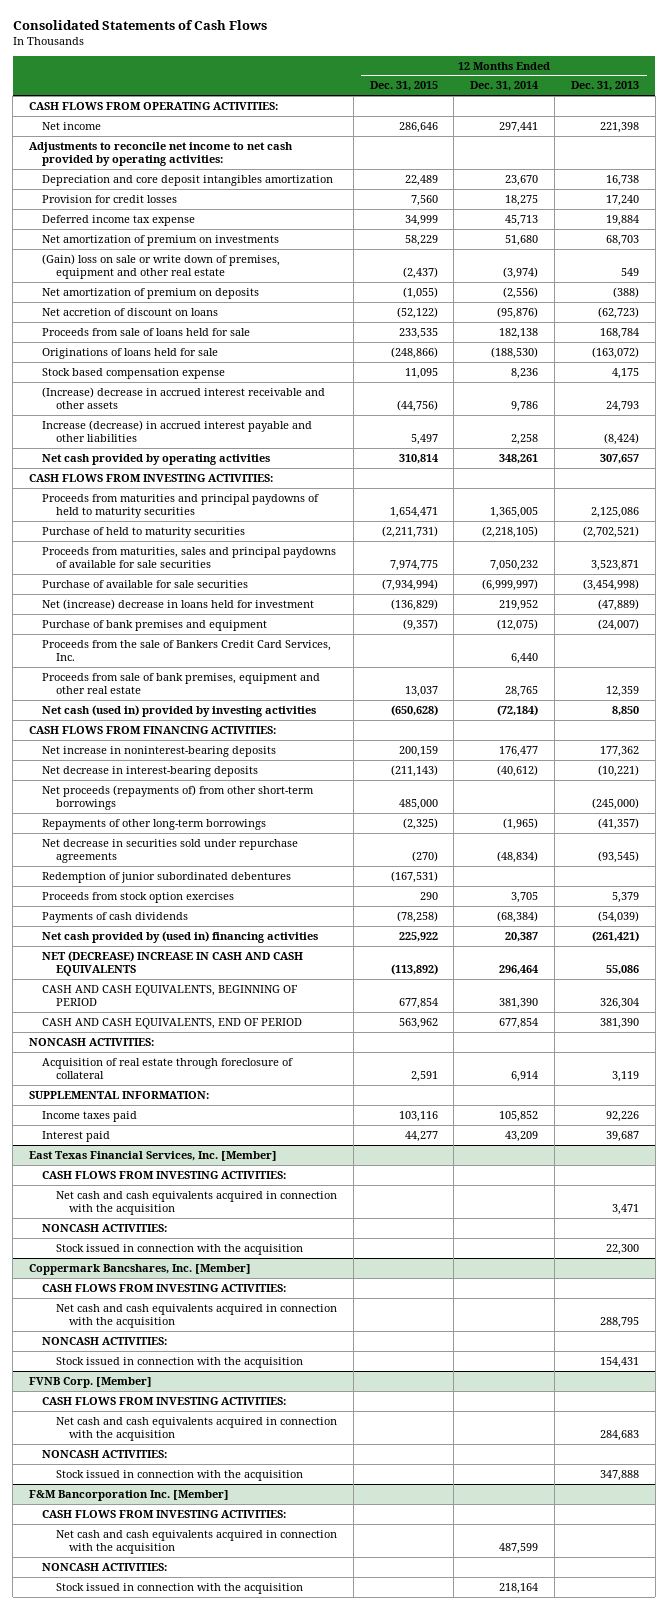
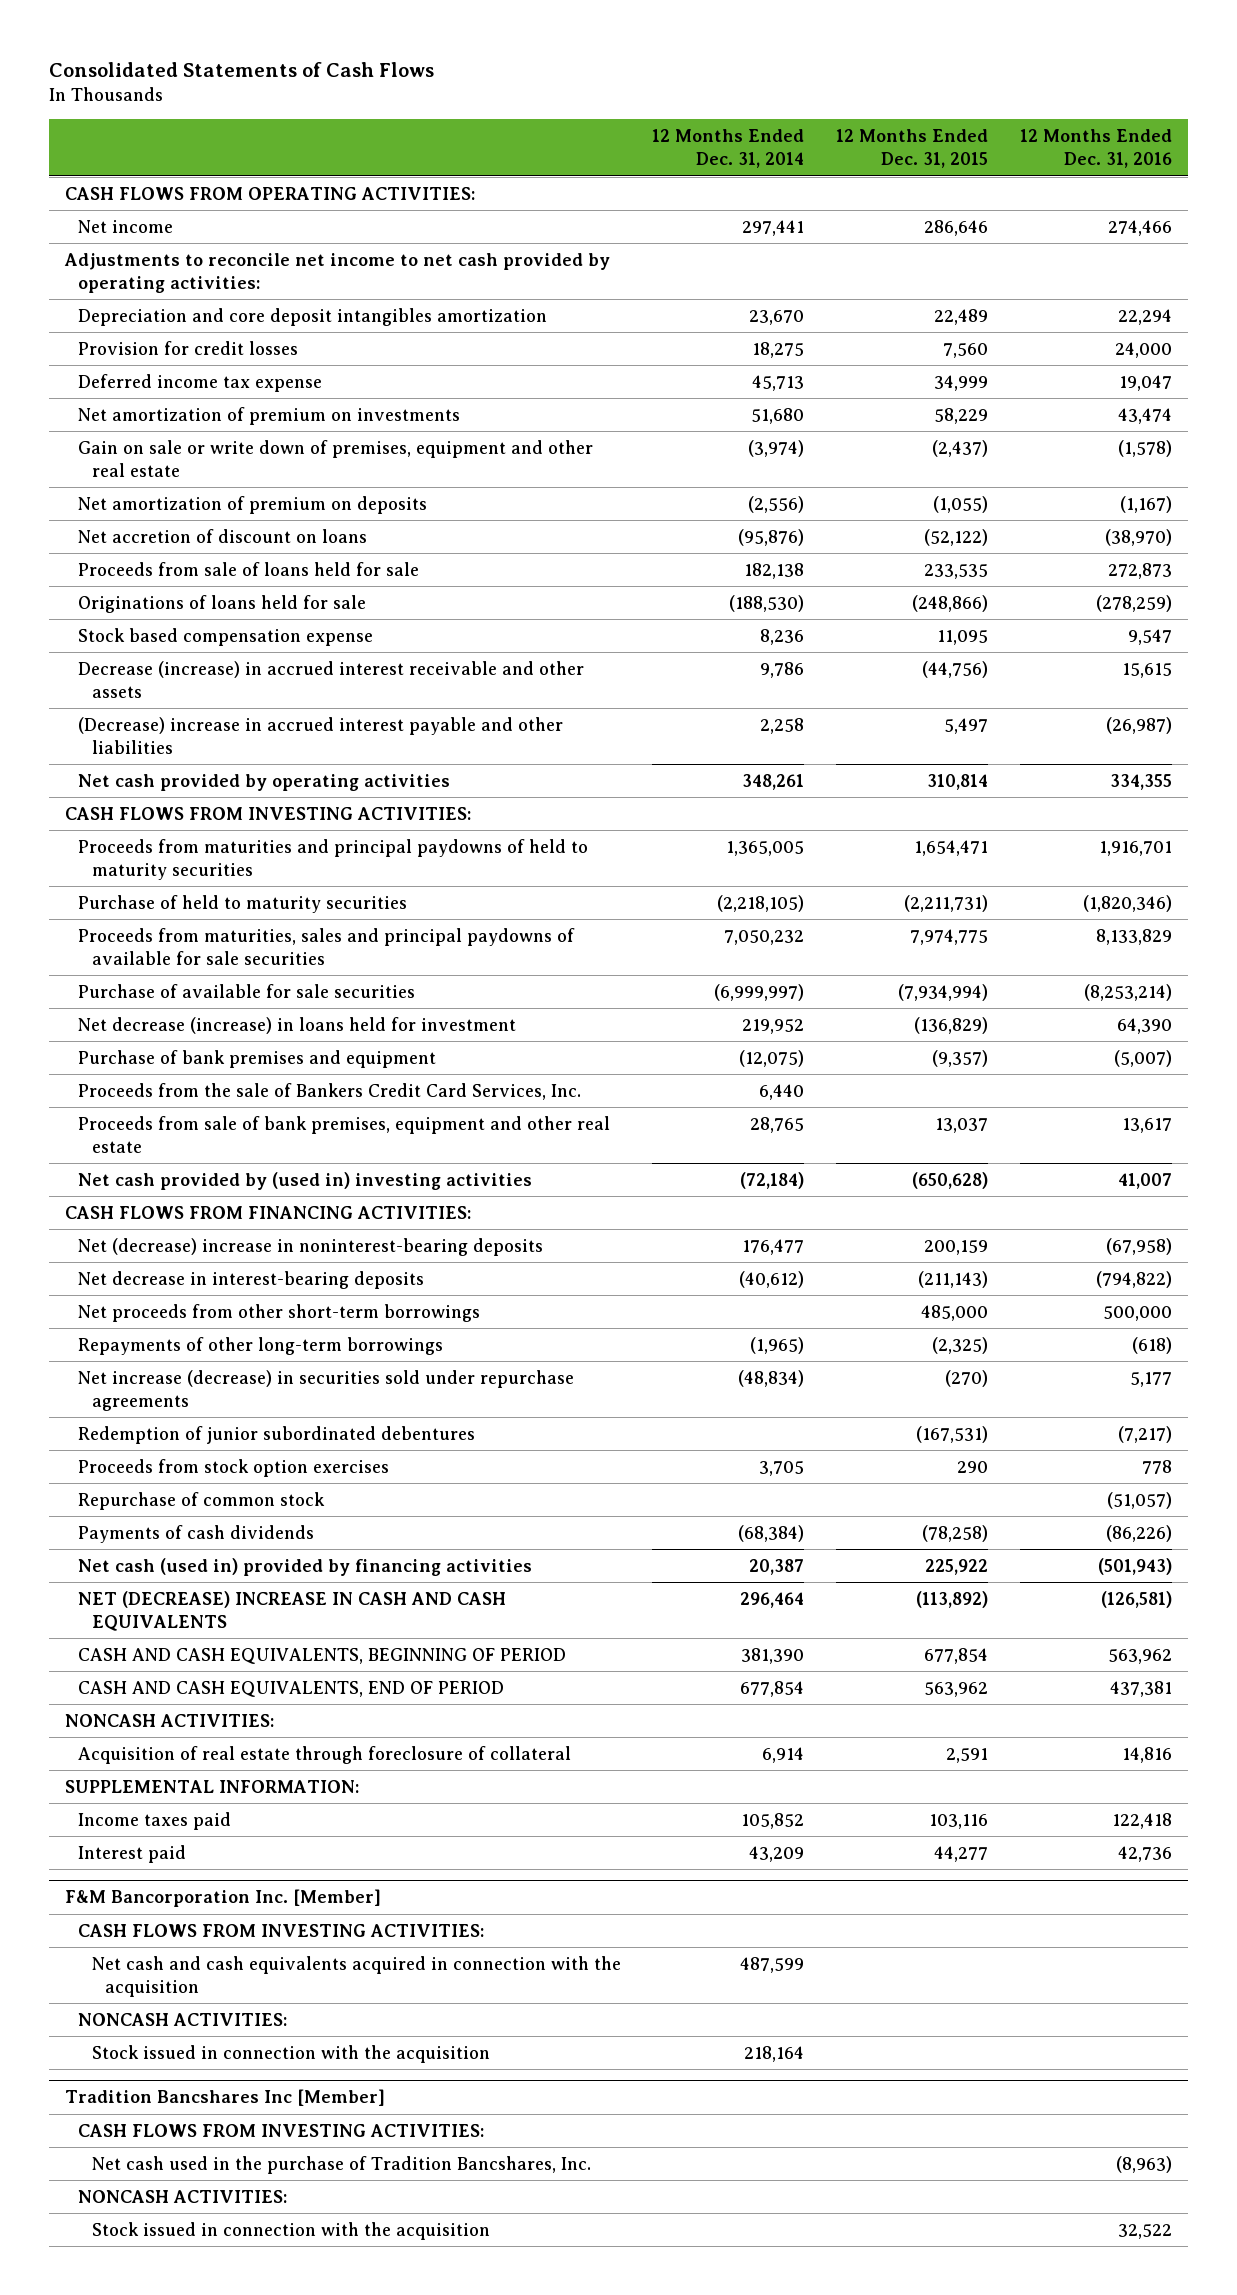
[571,81,640,92] Dec. 31, 2013 -> none
none -> [1019,129,1172,169] 12 Months Ended Dec. 31, 2016
[42,253,281,279] (Gain) loss on sale or write down of premises, equipment and other real estate -> [78,439,594,478] Gain on sale or write down of premises, equipment and other real estate
[42,386,326,409] (Increase) decrease in accrued interest receivable and other assets -> [78,660,585,699] Decrease (increase) in accrued interest receivable and other assets
[42,419,313,442] Increase (decrease) in accrued interest payable and other liabilities -> [78,716,564,755] (Decrease) increase in accrued interest payable and other liabilities
[42,598,315,610] Net (increase) decrease in loans held for investment -> [78,1016,517,1034] Net decrease (increase) in loans held for investment
[42,704,317,717] Net cash (used in) provided by investing activities -> [78,1171,533,1190] Net cash provided by (used in) investing activities
[42,745,277,757] Net increase in noninterest-bearing deposits -> [78,1237,544,1256] Net (decrease) increase in noninterest-bearing deposits
[42,784,315,810] Net proceeds (repayments of) from other short-term borrowings -> [78,1303,481,1322] Net proceeds from other short-term borrowings
[42,838,299,863] Net decrease in securities sold under repurchase agreements -> [78,1369,575,1412] Net increase (decrease) in securities sold under repurchase agreements
none -> [78,1491,326,1510] Repurchase of common stock
[42,930,319,943] Net cash provided by (used in) financing activities -> [78,1557,533,1576] Net cash (used in) provided by financing activities
[28,1150,277,1161] East Texas Financial Services, Inc. [Member] -> none
[42,1170,287,1179] CASH FLOWS FROM INVESTING ACTIVITIES: -> none
[55,1190,337,1215] Net cash and cash equivalents acquired in connection with the acquisition -> none
[42,1223,168,1232] NONCASH ACTIVITIES: -> none
[55,1243,303,1255] Stock issued in connection with the acquisition -> none
[28,1263,251,1275] Coppermark Bancshares, Inc. [Member] -> none
[42,1283,287,1292] CASH FLOWS FROM INVESTING ACTIVITIES: -> none
[55,1303,337,1328] Net cash and cash equivalents acquired in connection with the acquisition -> none
[42,1336,168,1345] NONCASH ACTIVITIES: -> none
[55,1356,303,1368] Stock issued in connection with the acquisition -> none
[28,1376,152,1388] FVNB Corp. [Member] -> none
[42,1396,287,1405] CASH FLOWS FROM INVESTING ACTIVITIES: -> none
[55,1416,337,1441] Net cash and cash equivalents acquired in connection with the acquisition -> none
[42,1449,168,1458] NONCASH ACTIVITIES: -> none
[55,1469,303,1481] Stock issued in connection with the acquisition -> none
none -> [65,2089,386,2107] Tradition Bancshares Inc [Member]
none -> [78,2123,485,2137] CASH FLOWS FROM INVESTING ACTIVITIES:
none -> [91,2155,591,2174] Net cash used in the purchase of Tradition Bancshares, Inc.
none -> [78,2189,288,2203] NONCASH ACTIVITIES:
none -> [91,2221,490,2240] Stock issued in connection with the acquisition

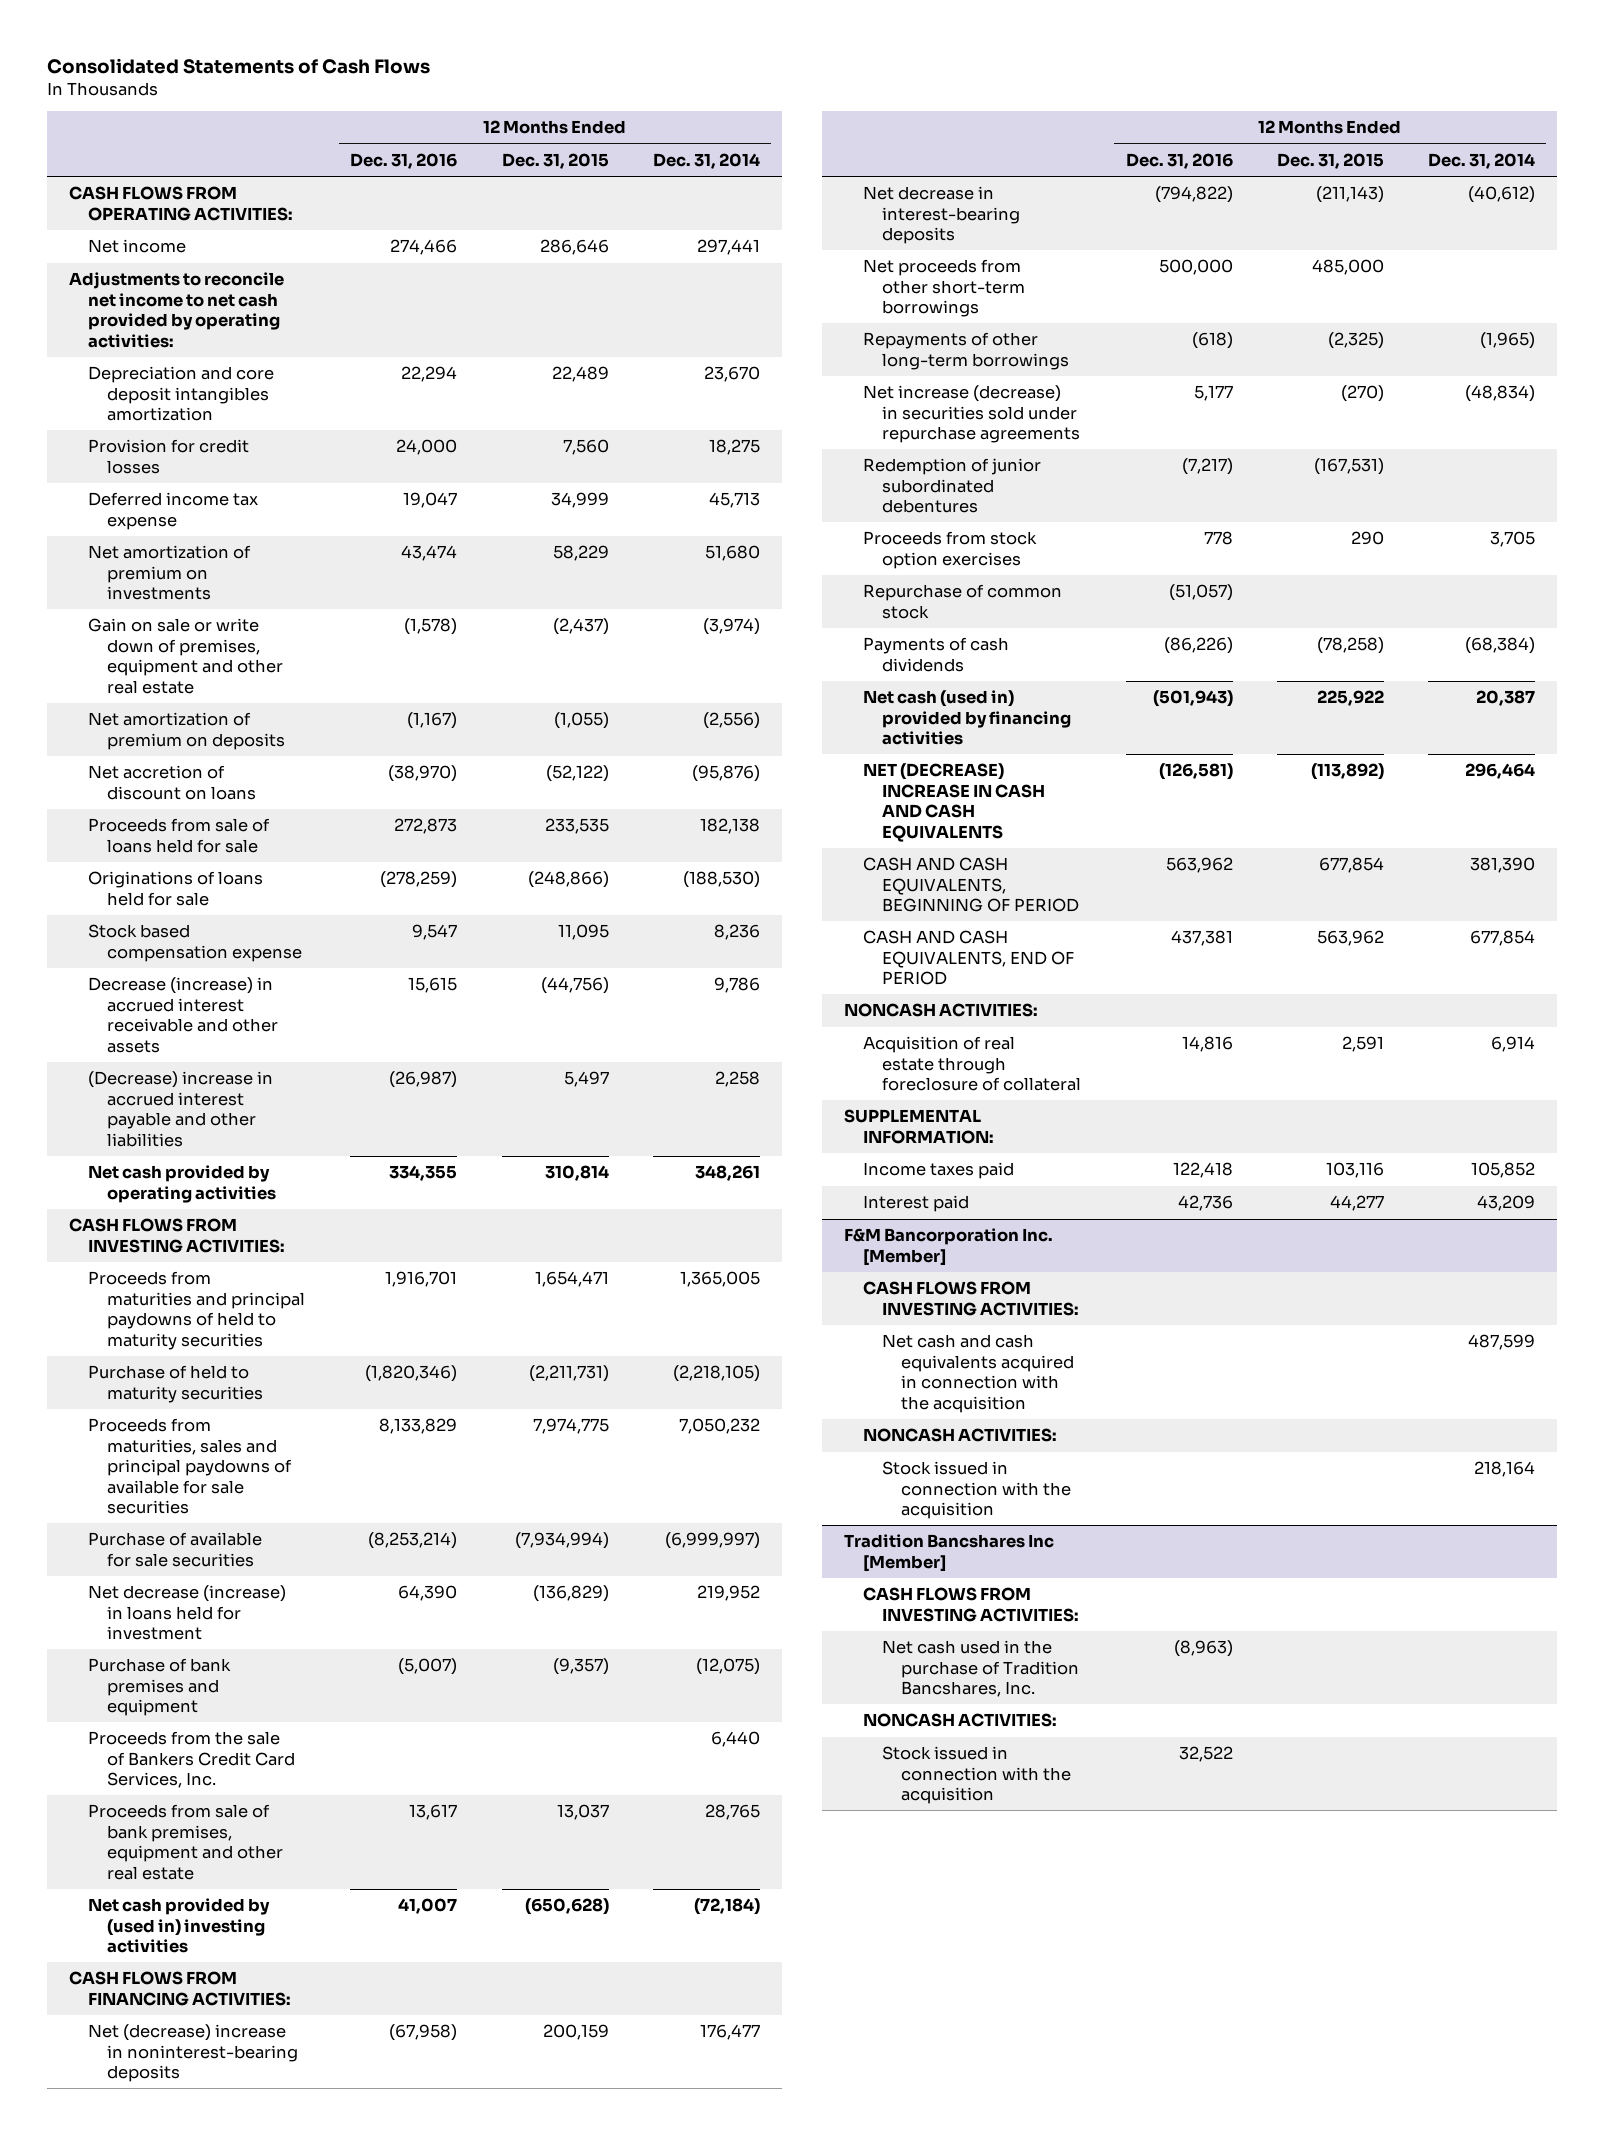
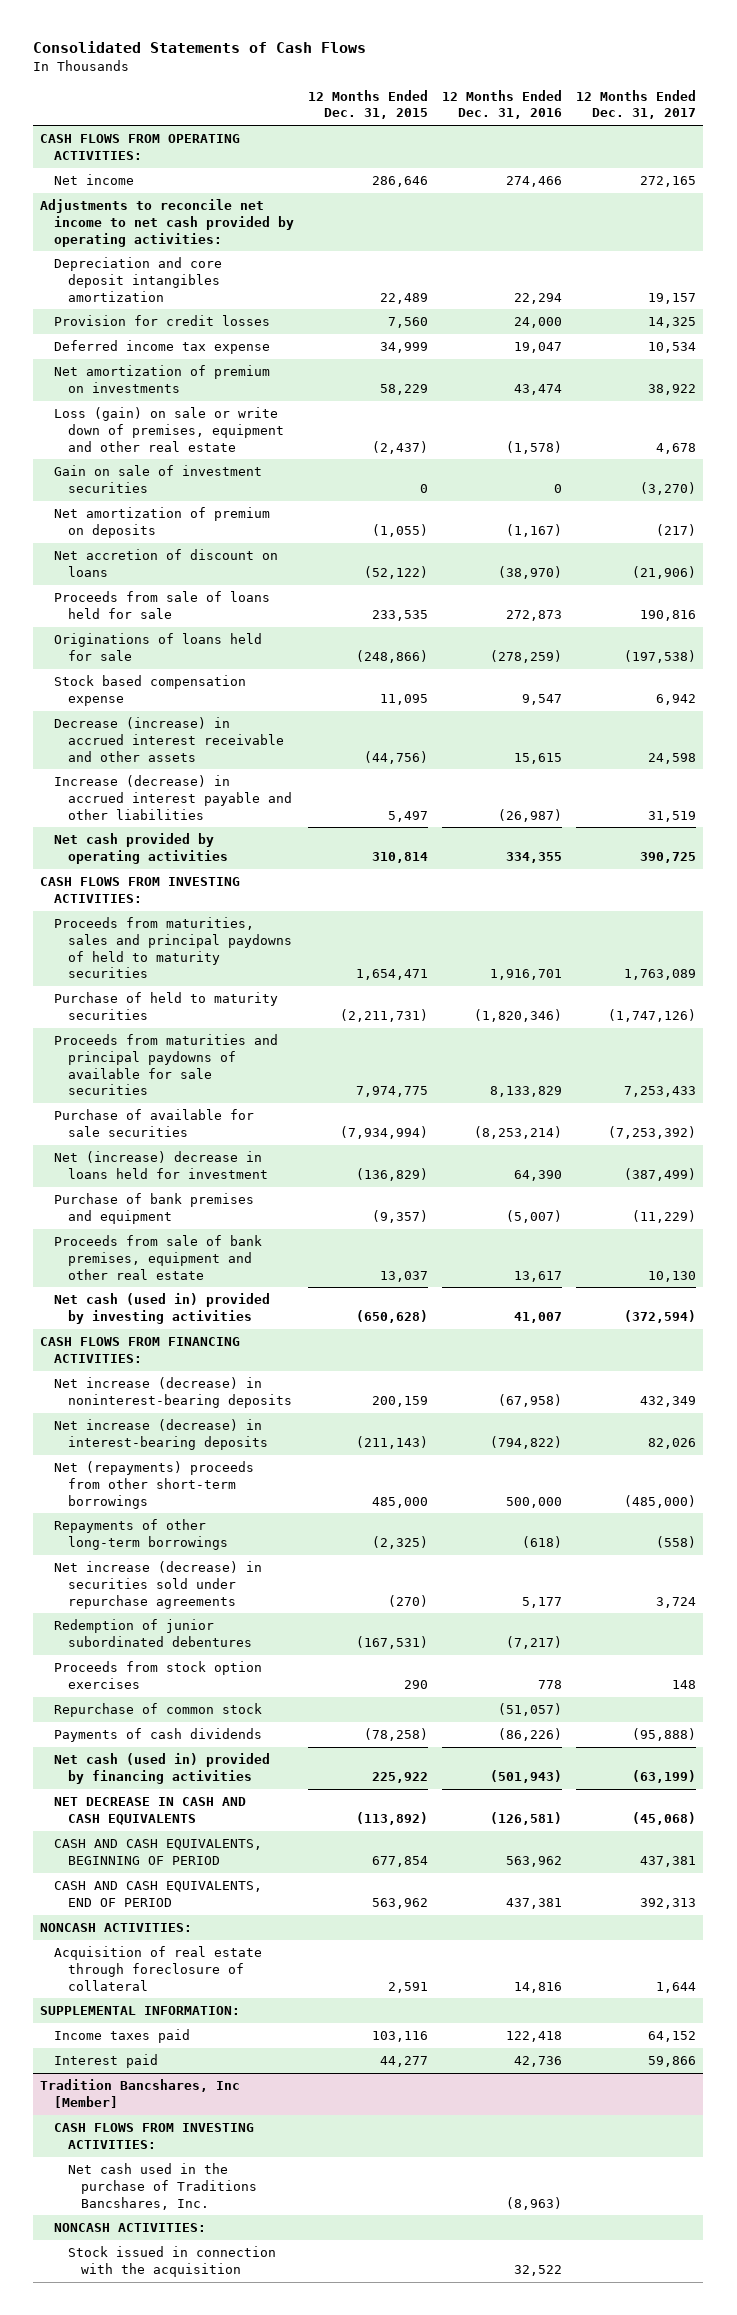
[652,152,760,169] Dec. 31, 2014 -> none
none -> [576,89,697,120] 12 Months Ended Dec. 31, 2017
[88,618,284,694] Gain on sale or write down of premises, equipment and other real estate -> [53,407,284,452] Loss (gain) on sale or write down of premises, equipment and other real estate
none -> [53,465,262,493] Gain on sale of investment securities
[88,1071,274,1147] (Decrease) increase in accrued interest payable and other liabilities -> [53,775,292,820] Increase (decrease) in accrued interest payable and other liabilities
[88,1271,306,1350] Proceeds from maturities and principal paydowns of held to maturity securities -> [53,917,292,979] Proceeds from maturities, sales and principal paydowns of held to maturity securities
[88,1418,293,1514] Proceeds from maturities, sales and principal paydowns of available for sale securities -> [53,1034,278,1096] Proceeds from maturities and principal paydowns of available for sale securities
[88,1585,287,1641] Net decrease (increase) in loans held for investment -> [53,1151,268,1179] Net (increase) decrease in loans held for investment
[88,1731,296,1789] Proceeds from the sale of Bankers Credit Card Services, Inc. -> none
[88,1898,271,1954] Net cash provided by (used in) investing activities -> [53,1293,270,1324] Net cash (used in) provided by investing activities
[88,2024,299,2083] Net (decrease) increase in noninterest-bearing deposits -> [53,1377,292,1408] Net increase (decrease) in noninterest-bearing deposits
[863,186,1021,245] Net decrease in interest-bearing deposits -> [53,1419,268,1450] Net increase (decrease) in interest-bearing deposits
[863,259,1026,318] Net proceeds from other short-term borrowings -> [53,1461,254,1509] Net (repayments) proceeds from other short-term borrowings
[863,763,1046,842] NET (DECREASE) INCREASE IN CASH AND CASH EQUIVALENTS -> [53,1797,246,1825] NET DECREASE IN CASH AND CASH EQUIVALENTS
[844,1228,1054,1266] F&M Bancorporation Inc. [Member] -> none
[863,1281,1080,1316] CASH FLOWS FROM INVESTING ACTIVITIES: -> none
[882,1334,1075,1413] Net cash and cash equivalents acquired in connection with the acquisition -> none
[863,1428,1058,1443] NONCASH ACTIVITIES: -> none
[882,1461,1072,1520] Stock issued in connection with the acquisition -> none
[844,1534,1055,1572] Tradition Bancshares Inc [Member] -> [40,2079,241,2108] Tradition Bancshares, Inc [Member]
[882,1640,1080,1698] Net cash used in the purchase of Tradition Bancshares, Inc. -> [67,2163,258,2210] Net cash used in the purchase of Traditions Bancshares, Inc.

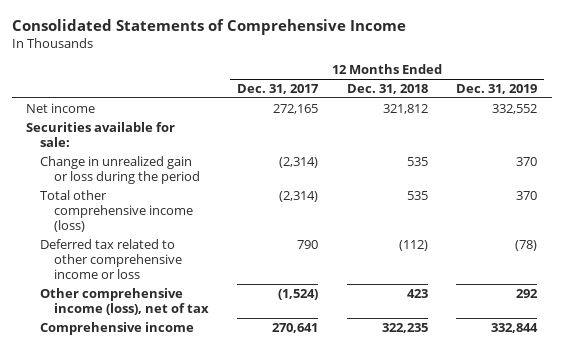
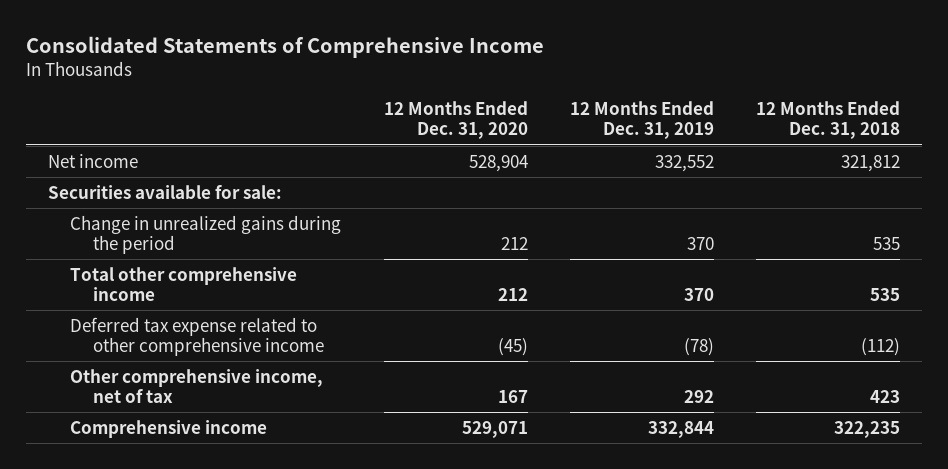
[237,83,320,94] Dec. 31, 2017 -> none
none -> [383,101,528,140] 12 Months Ended Dec. 31, 2020
[39,155,200,184] Change in unrealized gain or loss during the period -> [70,214,342,254] Change in unrealized gains during the period
[39,189,193,233] Total other comprehensive income (loss) -> [70,266,298,301] Total other comprehensive income
[39,238,182,280] Deferred tax related to other comprehensive income or loss -> [70,316,324,356] Deferred tax expense related to other comprehensive income
[39,287,209,315] Other comprehensive income (loss), net of tax -> [70,368,324,403] Other comprehensive income, net of tax

